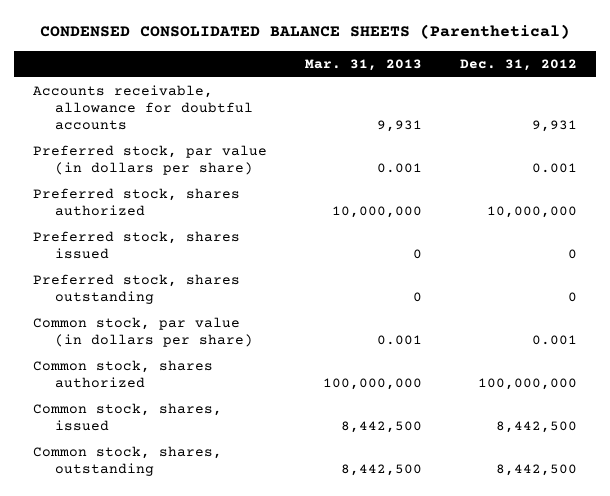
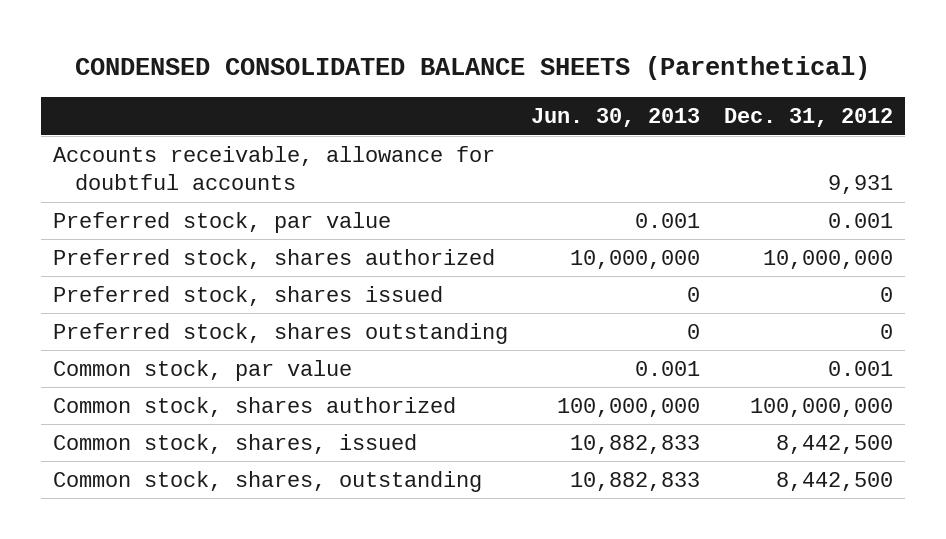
[305,58,423,71] Mar. 31, 2013 -> none
none -> [531,108,701,128] Jun. 30, 2013
[33,145,268,176] Preferred stock, par value (in dollars per share) -> [52,211,391,233] Preferred stock, par value
[33,317,253,348] Common stock, par value (in dollars per share) -> [52,359,352,381] Common stock, par value

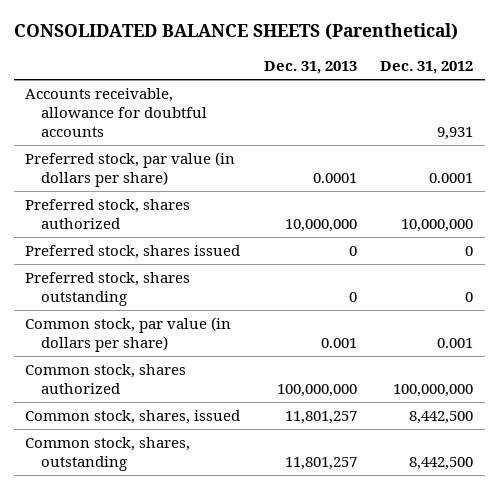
[74,56,870,81] CONDENSED CONSOLIDATED BALANCE SHEETS (Parenthetical) -> [13,23,458,41] CONSOLIDATED BALANCE SHEETS (Parenthetical)
[531,108,701,128] Jun. 30, 2013 -> none
none -> [263,61,357,75] Dec. 31, 2013
[52,211,391,233] Preferred stock, par value -> [25,151,236,188] Preferred stock, par value (in dollars per share)
[828,212,894,228] 0.001 -> [428,173,473,184] 0.0001
[52,359,352,381] Common stock, par value -> [25,316,232,353] Common stock, par value (in dollars per share)

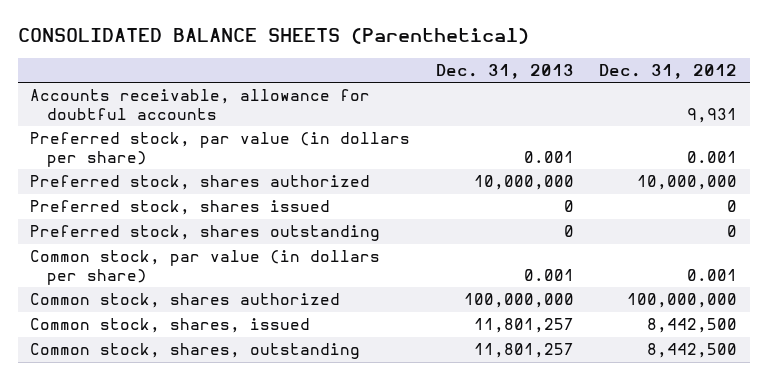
[312,173,357,184] 0.0001 -> [523,150,574,163] 0.001
[428,173,473,184] 0.0001 -> [687,150,738,163] 0.001

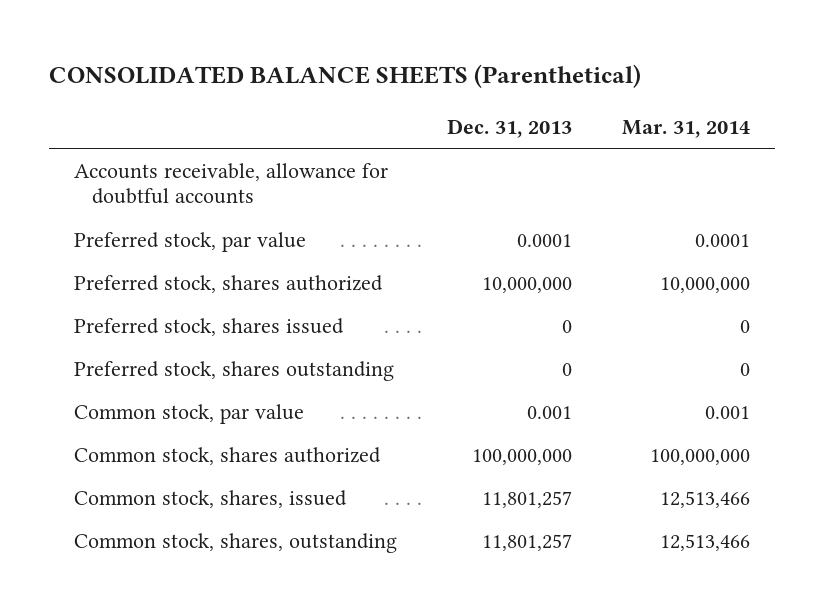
[599,64,738,80] Dec. 31, 2012 -> none
none -> [621,119,750,138] Mar. 31, 2014
[30,132,411,167] Preferred stock, par value (in dollars per share) -> [73,231,306,252] Preferred stock, par value
[523,150,574,163] 0.001 -> [516,233,572,247] 0.0001
[30,250,381,285] Common stock, par value (in dollars per share) -> [73,403,304,424] Common stock, par value

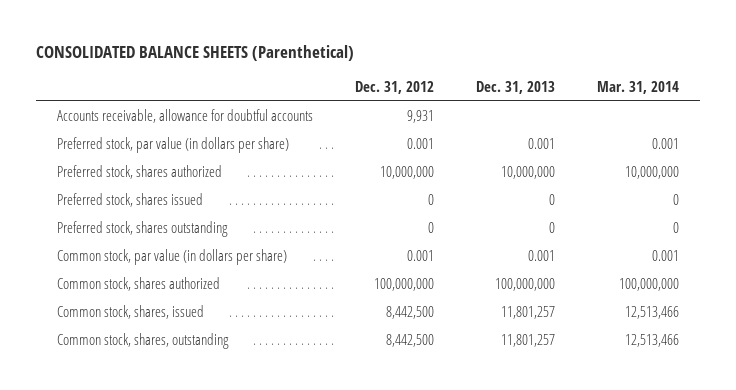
none -> [354,80,434,94] Dec. 31, 2012
[73,231,306,252] Preferred stock, par value -> [56,137,289,154] Preferred stock, par value (in dollars per share)
[516,233,572,247] 0.0001 -> [527,138,555,150] 0.001
[694,233,750,247] 0.0001 -> [651,138,679,150] 0.001
[73,403,304,424] Common stock, par value -> [56,249,287,266] Common stock, par value (in dollars per share)

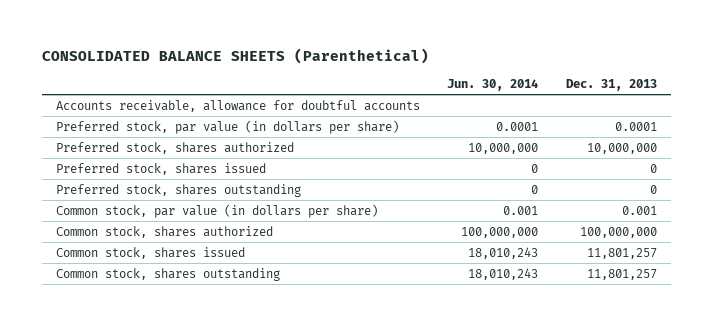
[354,80,434,94] Dec. 31, 2012 -> none
[596,80,679,94] Mar. 31, 2014 -> none
none -> [447,78,539,91] Jun. 30, 2014
[527,138,555,150] 0.001 -> [615,121,658,131] 0.0001
[56,305,204,320] Common stock, shares, issued -> [55,246,245,259] Common stock, shares issued
[56,333,229,350] Common stock, shares, outstanding -> [55,267,280,281] Common stock, shares outstanding

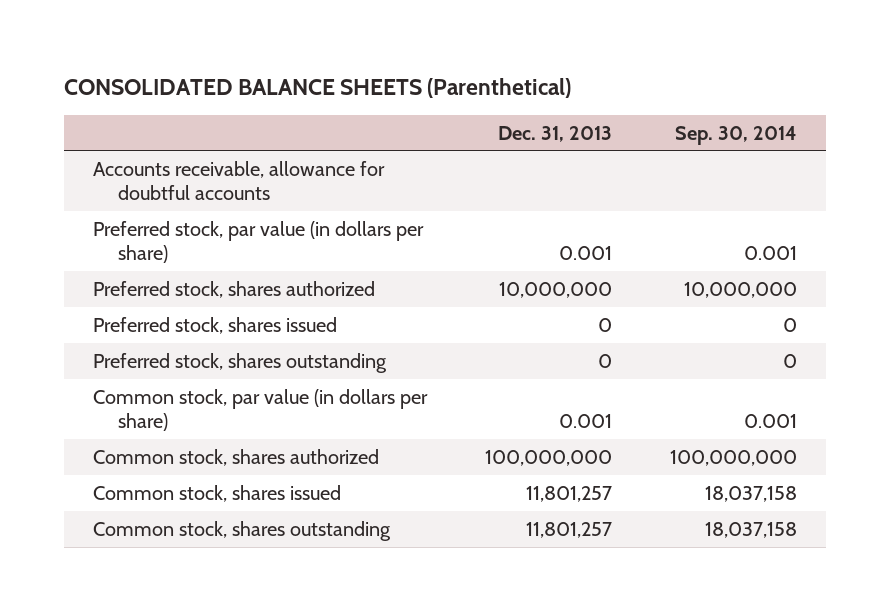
[447,78,539,91] Jun. 30, 2014 -> none
none -> [675,125,798,145] Sep. 30, 2014
[615,121,658,131] 0.0001 -> [558,246,612,261] 0.001

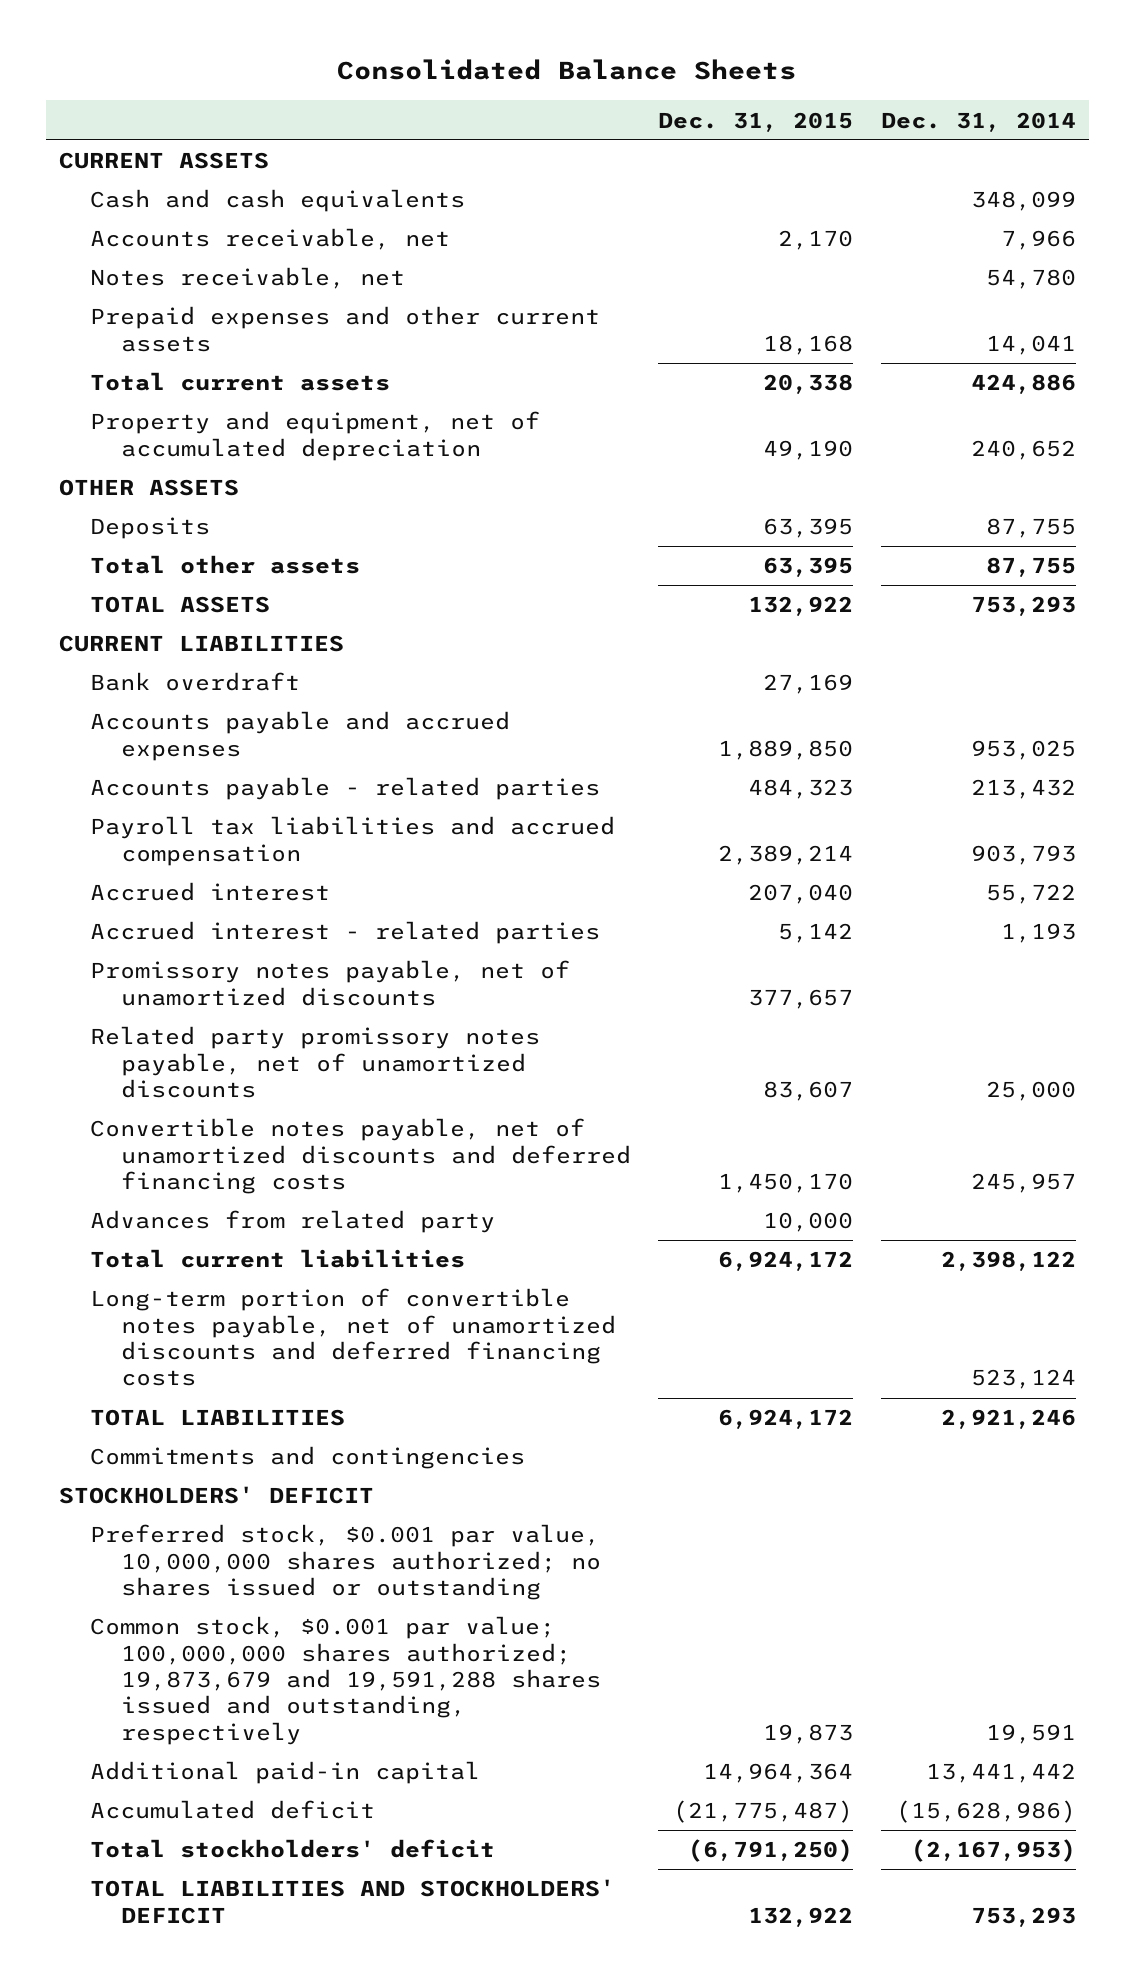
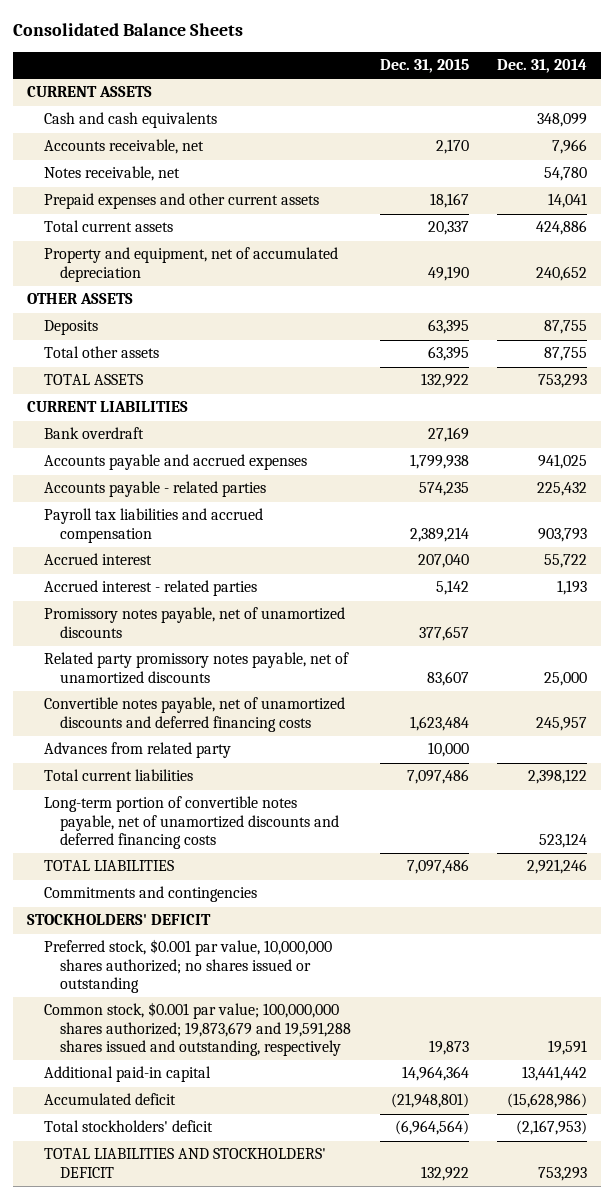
[763,334,854,355] 18,168 -> [429,193,469,209] 18,167
[763,374,854,395] 20,338 -> [427,221,469,236] 20,337
[718,739,854,760] 1,889,850 -> [409,454,469,470] 1,799,938
[970,739,1076,760] 953,025 -> [537,454,587,470] 941,025
[748,779,854,800] 484,323 -> [418,482,469,497] 574,235
[970,779,1076,800] 213,432 -> [536,482,587,497] 225,432
[718,1173,854,1194] 1,450,170 -> [409,715,469,731] 1,623,484
[718,1251,854,1272] 6,924,172 -> [406,769,469,785] 7,097,486
[718,1409,854,1430] 6,924,172 -> [406,859,469,875] 7,097,486
[673,1800,854,1824] (21,775,487) -> [390,1093,469,1109] (21,948,801)
[688,1839,854,1863] (6,791,250) -> [394,1120,469,1136] (6,964,564)

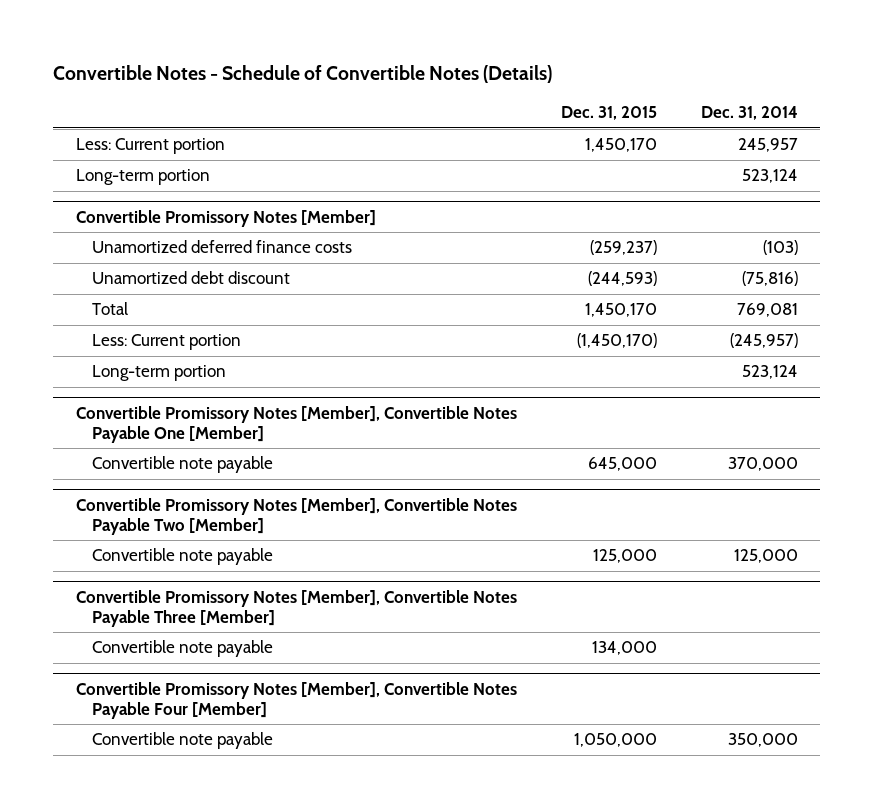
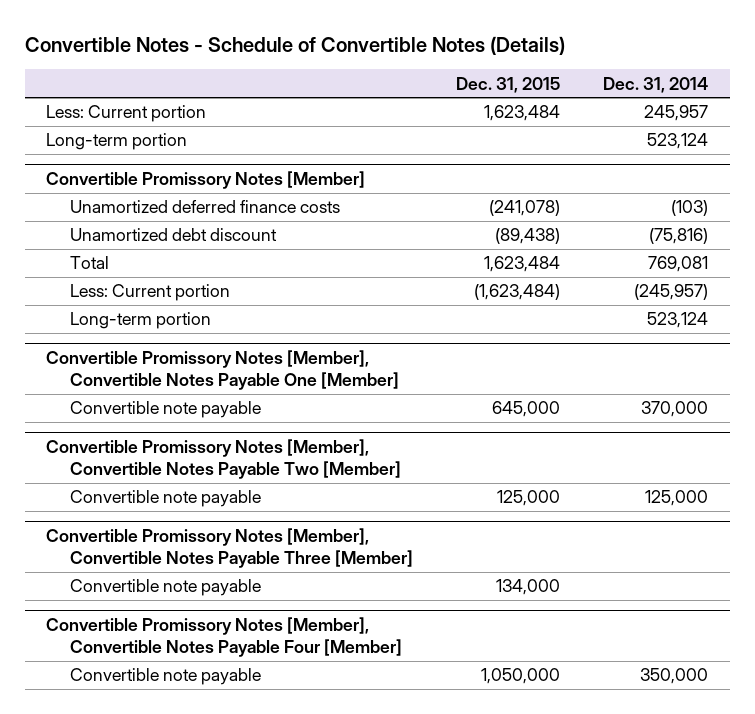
[584,138,657,153] 1,450,170 -> [484,105,561,122] 1,623,484
[589,240,657,256] (259,237) -> [489,200,561,217] (241,078)
[587,271,657,287] (244,593) -> [495,228,561,245] (89,438)
[584,303,657,318] 1,450,170 -> [484,256,561,273] 1,623,484
[576,333,657,349] (1,450,170) -> [474,284,561,301] (1,623,484)

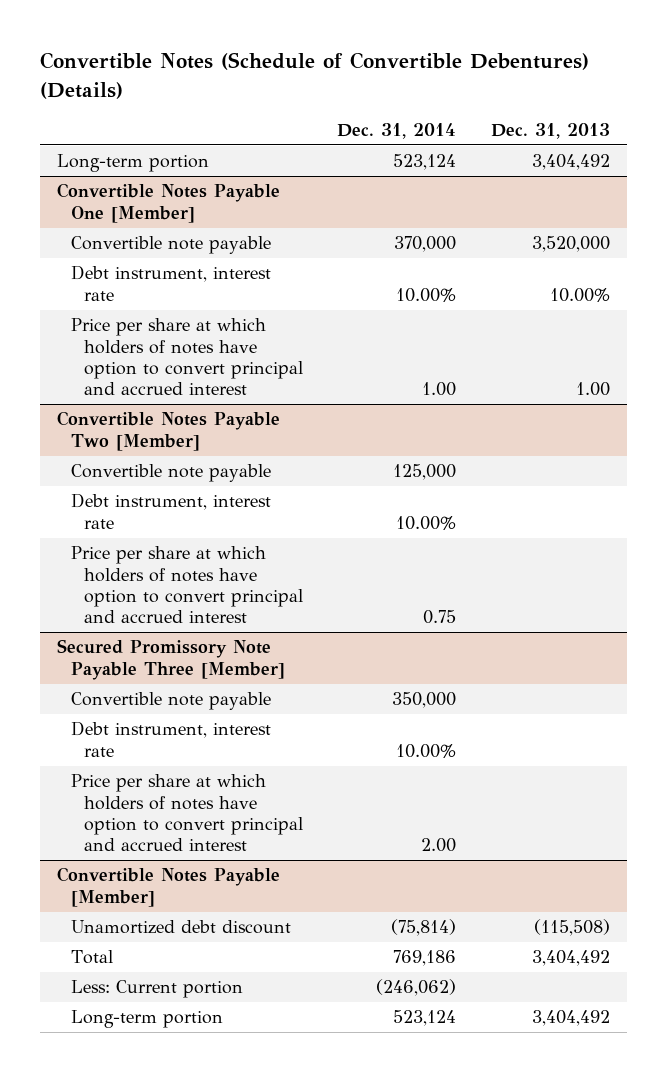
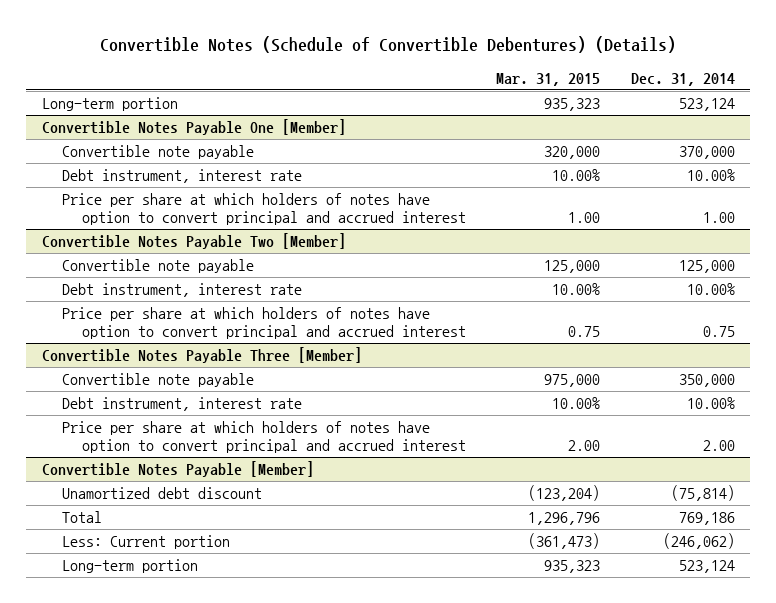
[490,122,610,139] Dec. 31, 2013 -> none
none -> [496,72,601,86] Mar. 31, 2015
[57,639,285,680] Secured Promissory Note Payable Three [Member] -> [41,347,362,364] Convertible Notes Payable Three [Member]

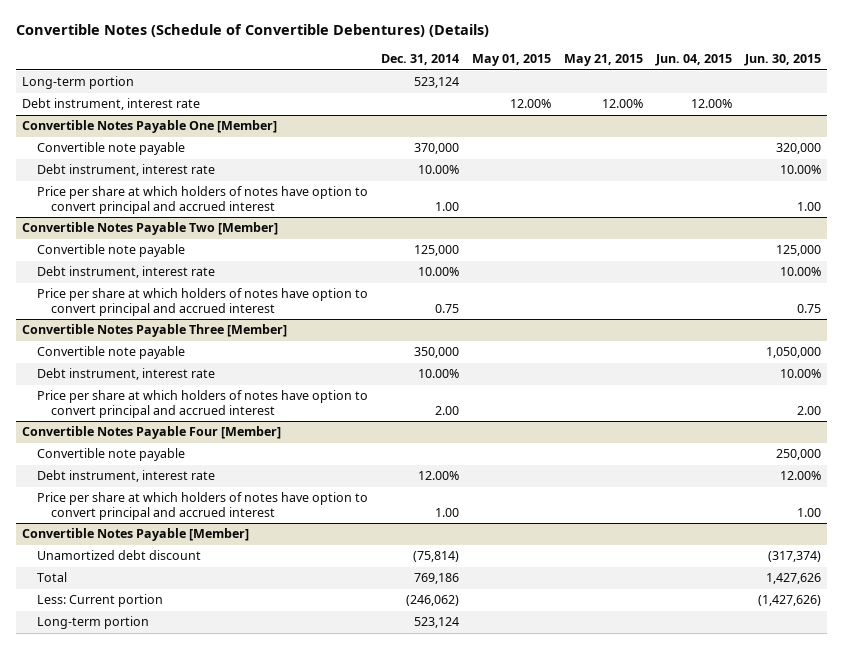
[496,72,601,86] Mar. 31, 2015 -> none
none -> [471,54,551,67] May 01, 2015
none -> [563,54,643,67] May 21, 2015
none -> [654,54,732,67] Jun. 04, 2015
none -> [743,54,821,67] Jun. 30, 2015
none -> [22,98,201,111] Debt instrument, interest rate
none -> [22,426,282,440] Convertible Notes Payable Four [Member]
none -> [36,448,185,462] Convertible note payable
none -> [36,470,215,483] Debt instrument, interest rate
none -> [36,492,368,521] Price per share at which holders of notes have option to convert principal and accrued interest

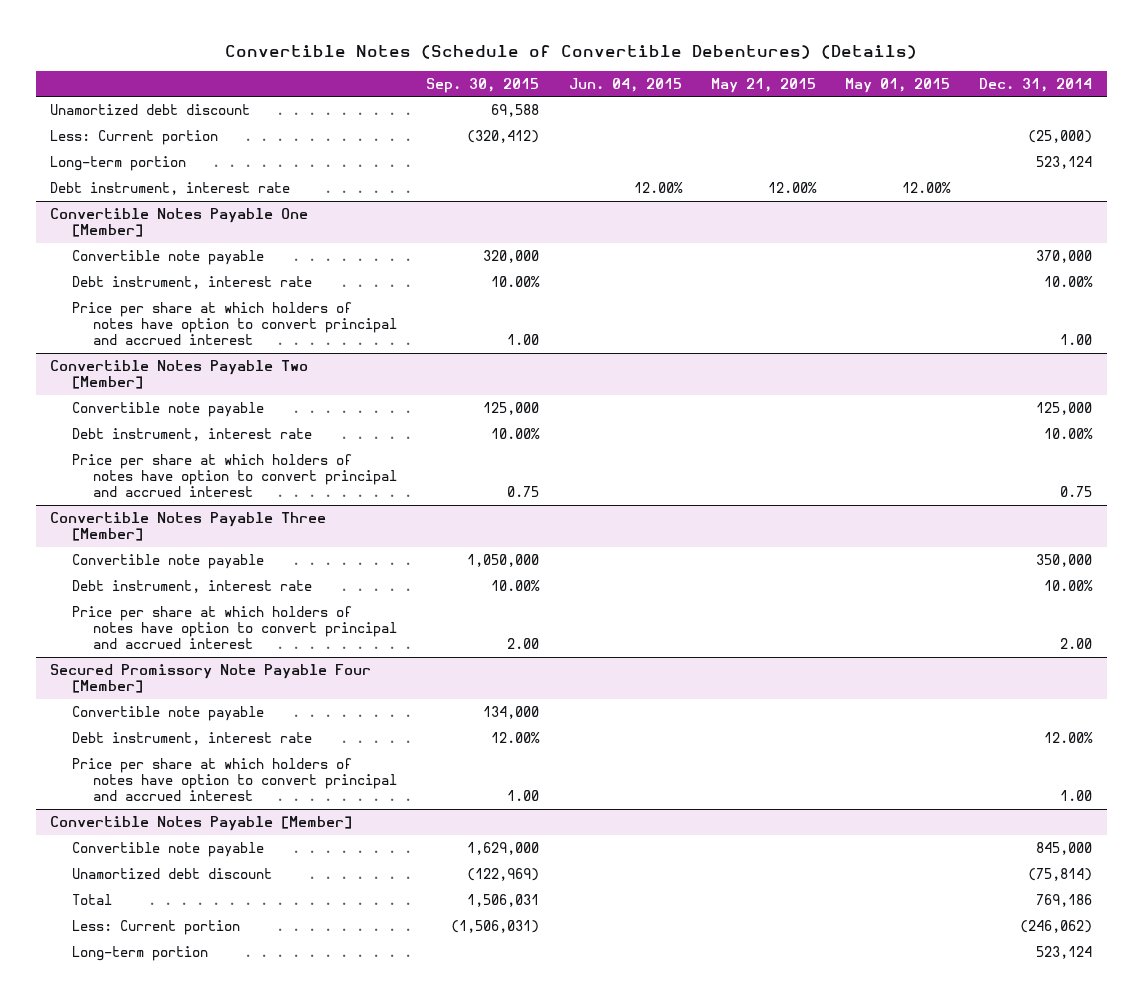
[743,54,821,67] Jun. 30, 2015 -> none
none -> [426,77,540,93] Sep. 30, 2015
none -> [50,103,251,115] Unamortized debt discount
none -> [50,129,219,145] Less: Current portion
[22,426,282,440] Convertible Notes Payable Four [Member] -> [50,663,372,693] Secured Promissory Note Payable Four [Member]
none -> [71,841,264,857] Convertible note payable

